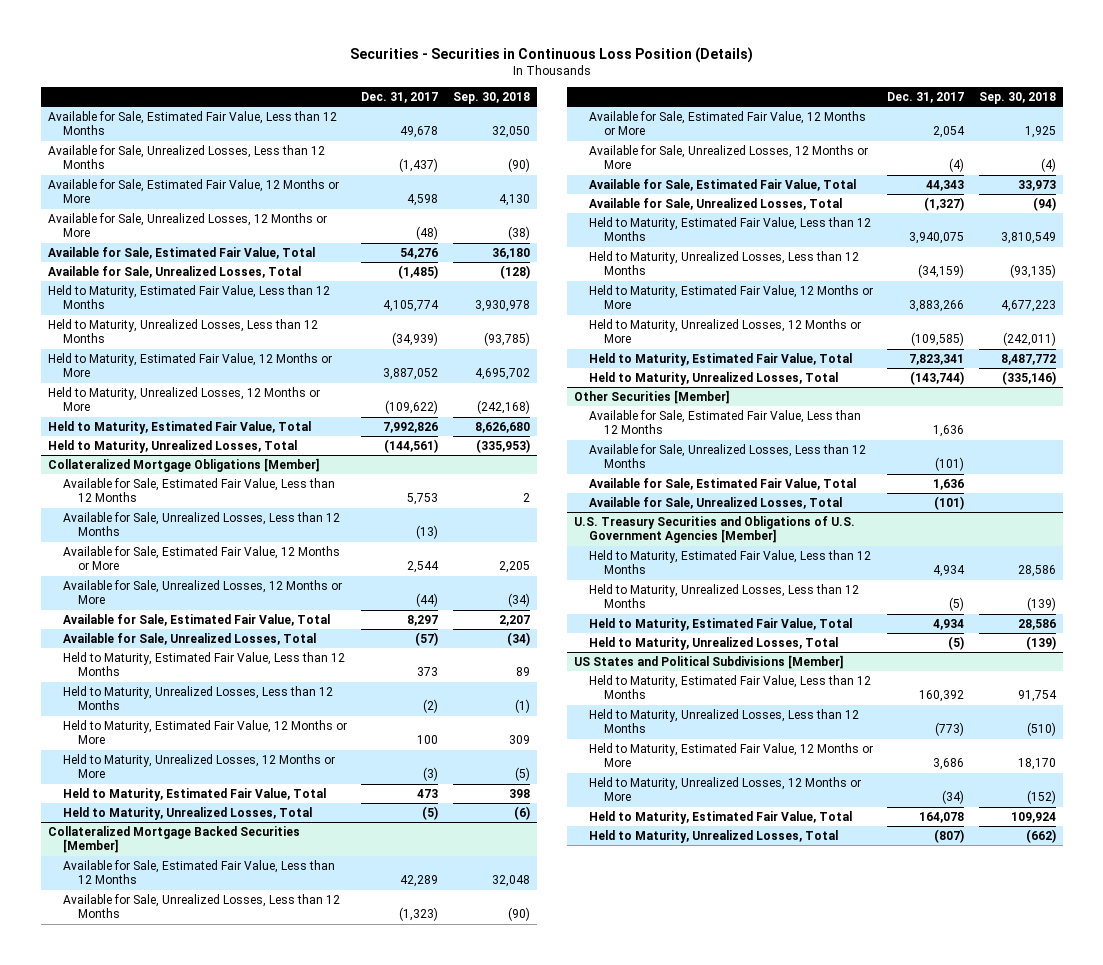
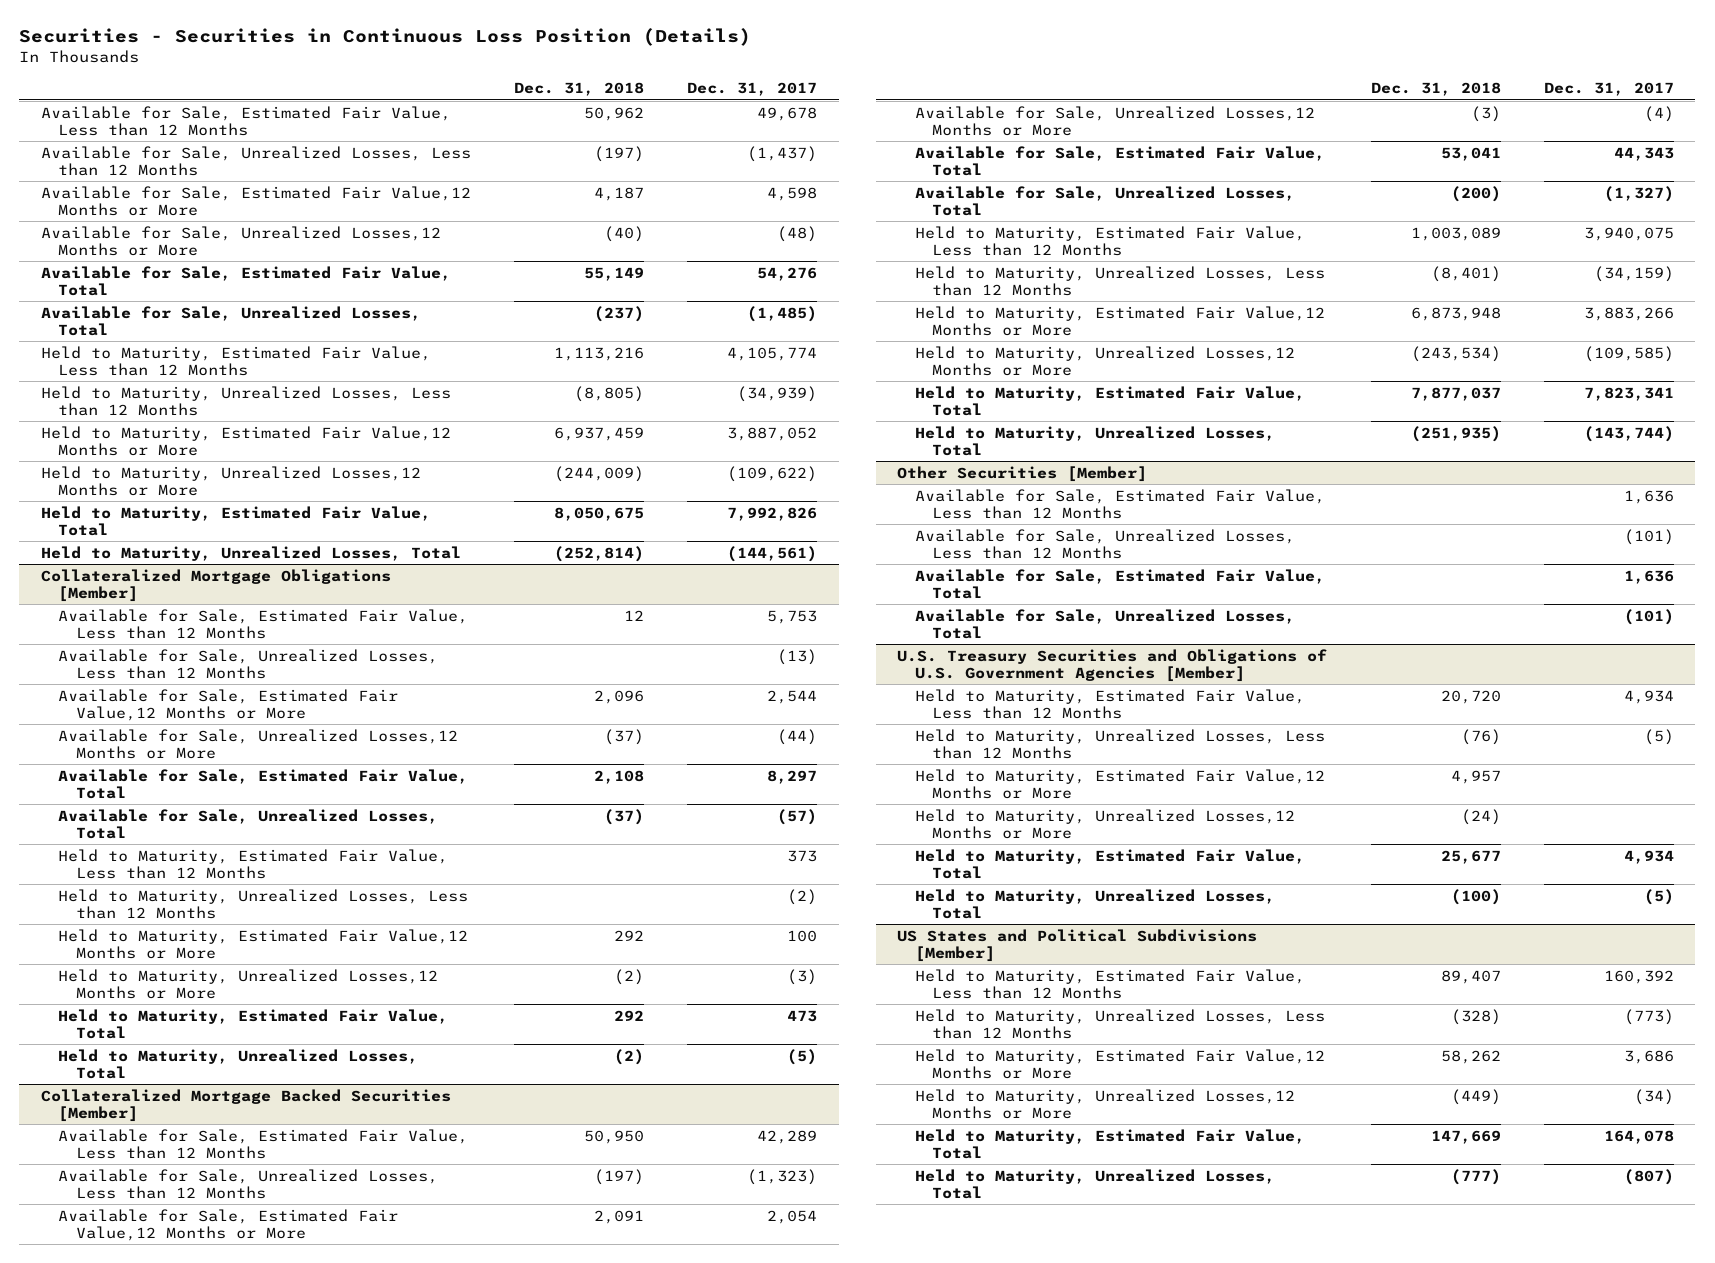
[452,92,530,105] Sep. 30, 2018 -> none
none -> [514,82,645,97] Dec. 31, 2018
[47,178,339,204] Available for Sale, Estimated Fair Value, 12 Months or More -> [41,185,472,217] Available for Sale, Estimated Fair Value,12 Months or More
[47,212,327,238] Available for Sale, Unrealized Losses, 12 Months or More -> [41,225,442,257] Available for Sale, Unrealized Losses,12 Months or More
[47,352,332,378] Held to Maturity, Estimated Fair Value, 12 Months or More -> [41,425,452,457] Held to Maturity, Estimated Fair Value,12 Months or More
[47,386,320,412] Held to Maturity, Unrealized Losses, 12 Months or More -> [41,465,422,497] Held to Maturity, Unrealized Losses,12 Months or More
[62,545,340,571] Available for Sale, Estimated Fair Value, 12 Months or More -> [58,688,399,722] Available for Sale, Estimated Fair Value,12 Months or More
[62,579,342,605] Available for Sale, Unrealized Losses, 12 Months or More -> [58,728,459,760] Available for Sale, Unrealized Losses,12 Months or More
[62,719,347,745] Held to Maturity, Estimated Fair Value, 12 Months or More -> [58,928,469,960] Held to Maturity, Estimated Fair Value,12 Months or More
[62,753,335,779] Held to Maturity, Unrealized Losses, 12 Months or More -> [58,968,439,1000] Held to Maturity, Unrealized Losses,12 Months or More
[588,110,866,136] Available for Sale, Estimated Fair Value, 12 Months or More -> [58,1208,399,1242] Available for Sale, Estimated Fair Value,12 Months or More
[588,144,868,170] Available for Sale, Unrealized Losses, 12 Months or More -> [914,105,1315,137] Available for Sale, Unrealized Losses,12 Months or More
[588,284,873,310] Held to Maturity, Estimated Fair Value, 12 Months or More -> [914,305,1325,337] Held to Maturity, Estimated Fair Value,12 Months or More
[588,318,861,344] Held to Maturity, Unrealized Losses, 12 Months or More -> [914,345,1295,377] Held to Maturity, Unrealized Losses,12 Months or More
none -> [914,768,1325,800] Held to Maturity, Estimated Fair Value,12 Months or More
none -> [914,808,1295,840] Held to Maturity, Unrealized Losses,12 Months or More
[588,742,873,768] Held to Maturity, Estimated Fair Value, 12 Months or More -> [914,1048,1325,1080] Held to Maturity, Estimated Fair Value,12 Months or More
[588,776,861,802] Held to Maturity, Unrealized Losses, 12 Months or More -> [914,1088,1295,1120] Held to Maturity, Unrealized Losses,12 Months or More

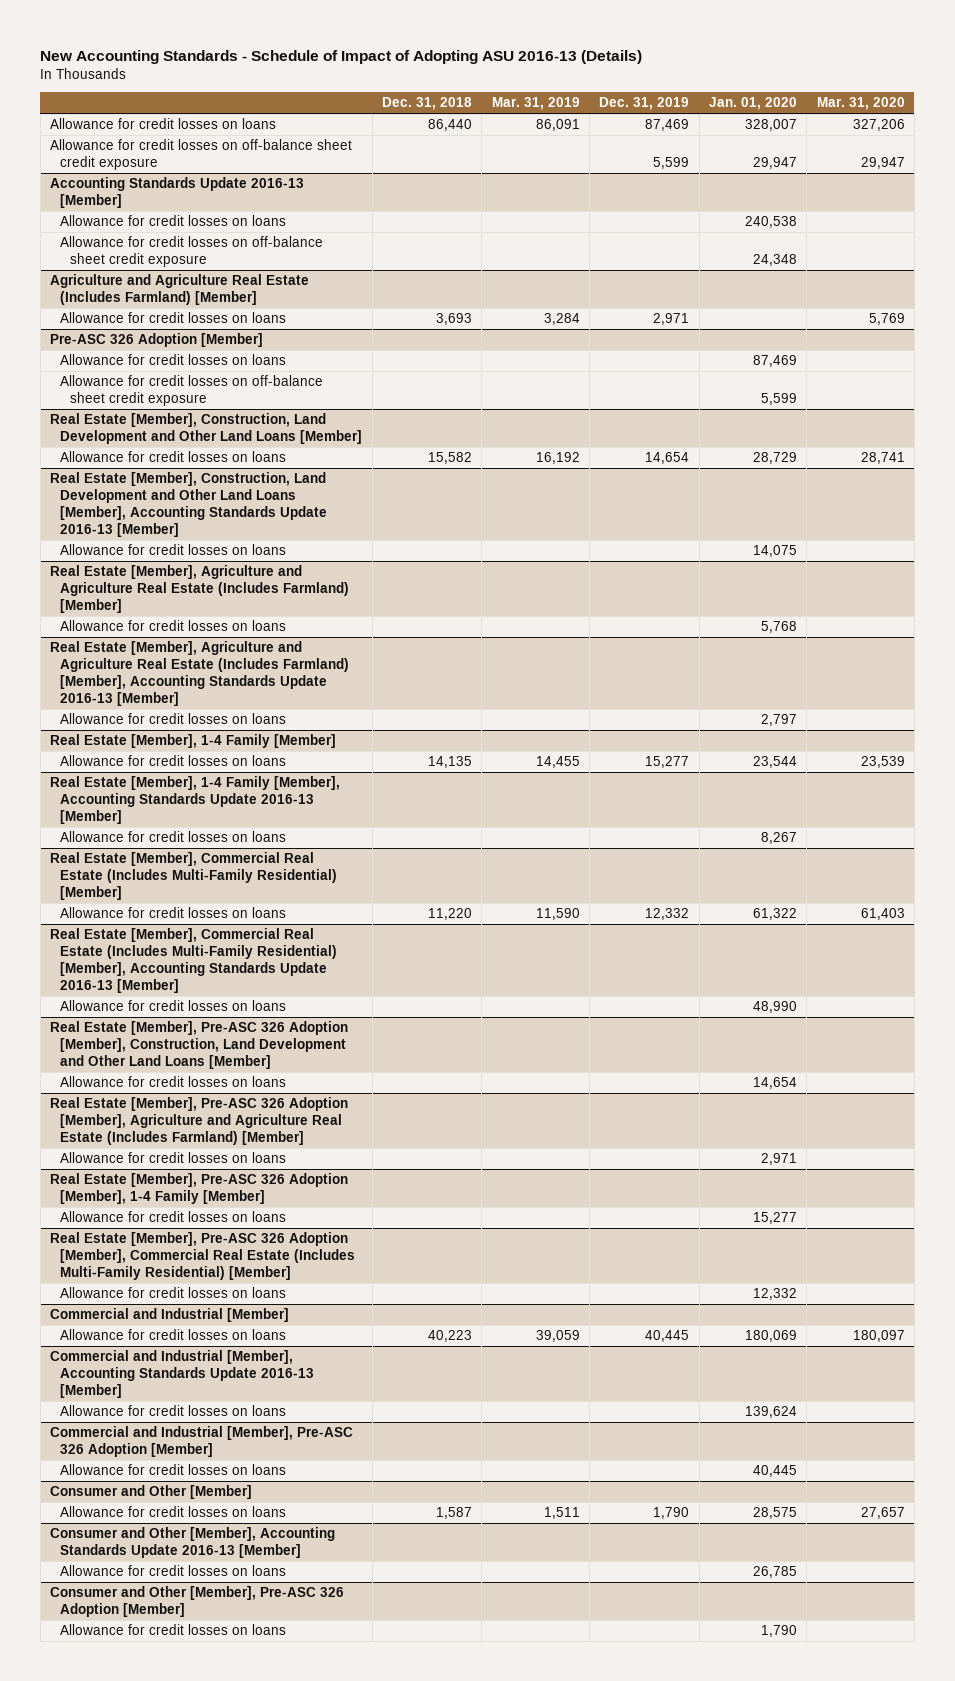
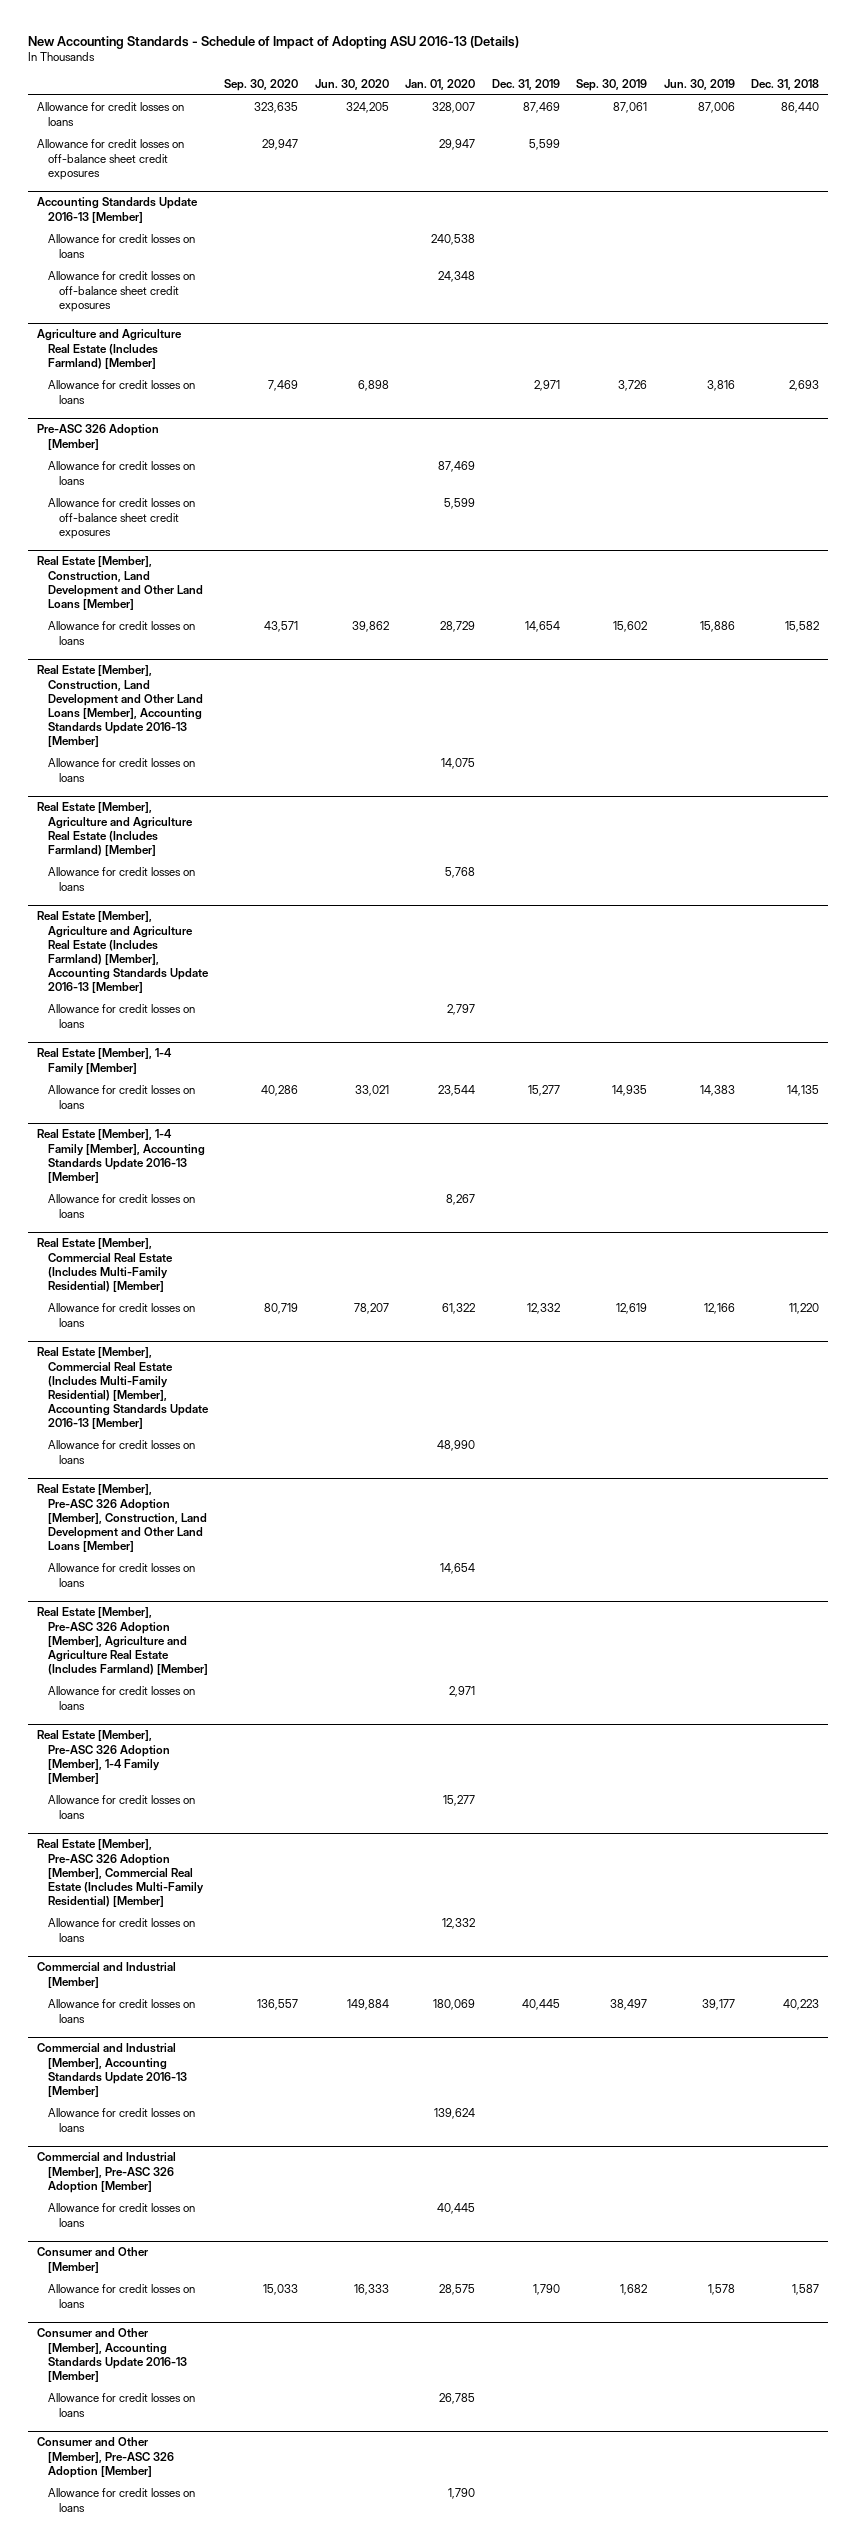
[491,97,580,111] Mar. 31, 2019 -> none
[816,97,905,111] Mar. 31, 2020 -> none
none -> [224,78,299,91] Sep. 30, 2020
none -> [314,78,389,90] Jun. 30, 2020
none -> [576,78,648,91] Sep. 30, 2019
none -> [663,78,735,90] Jun. 30, 2019
[50,138,353,170] Allowance for credit losses on off-balance sheet credit exposure -> [36,139,184,180] Allowance for credit losses on off-balance sheet credit exposures
[60,235,324,267] Allowance for credit losses on off-balance sheet credit exposure -> [47,271,195,312] Allowance for credit losses on off-balance sheet credit exposures
[435,312,472,325] 3,693 -> [789,380,820,392] 2,693
[60,374,324,406] Allowance for credit losses on off-balance sheet credit exposure -> [47,498,195,539] Allowance for credit losses on off-balance sheet credit exposures

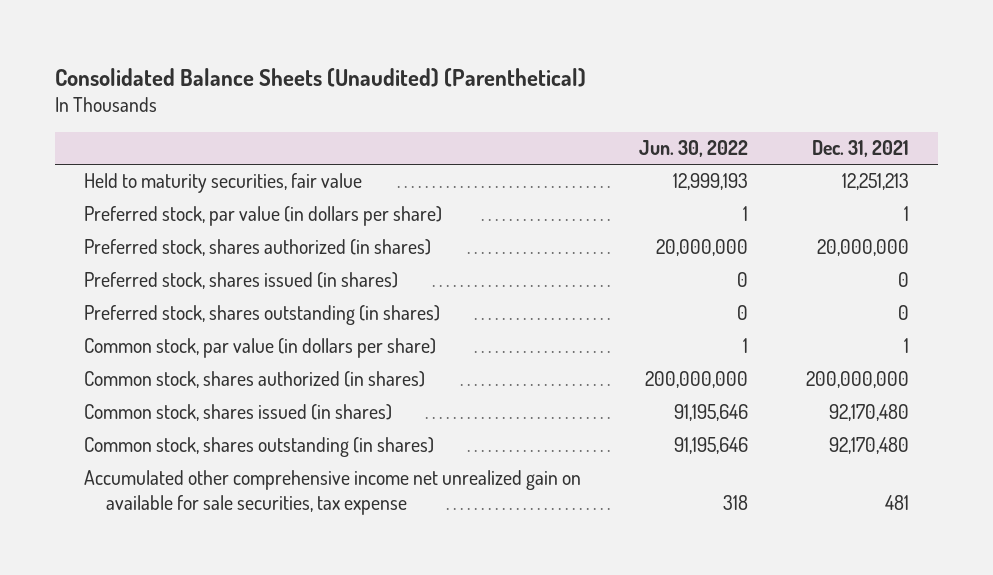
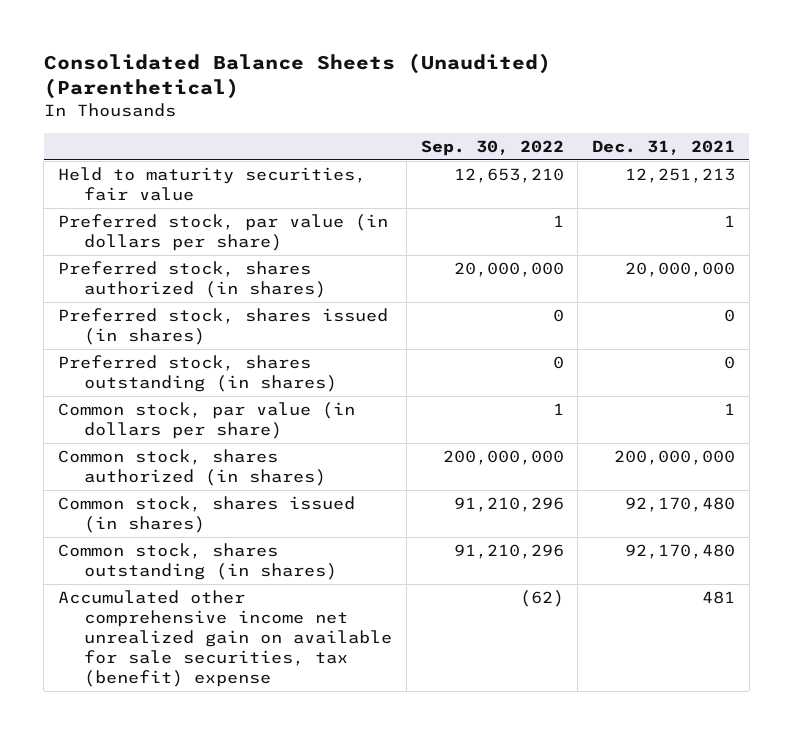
[639,140,749,158] Jun. 30, 2022 -> none
none -> [420,139,564,156] Sep. 30, 2022
[84,470,582,516] Accumulated other comprehensive income net unrealized gain on available for sale securities, tax expense -> [58,590,393,688] Accumulated other comprehensive income net unrealized gain on available for sale securities, tax (benefit) expense

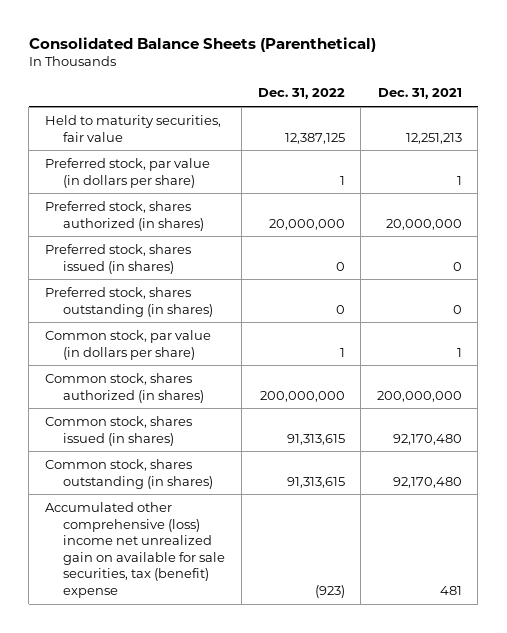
[43,53,551,100] Consolidated Balance Sheets (Unaudited) (Parenthetical) -> [28,36,376,52] Consolidated Balance Sheets (Parenthetical)
[420,139,564,156] Sep. 30, 2022 -> none
none -> [257,88,345,100] Dec. 31, 2022
[58,590,393,688] Accumulated other comprehensive income net unrealized gain on available for sale securities, tax (benefit) expense -> [44,501,226,599] Accumulated other comprehensive (loss) income net unrealized gain on available for sale securities, tax (benefit) expense

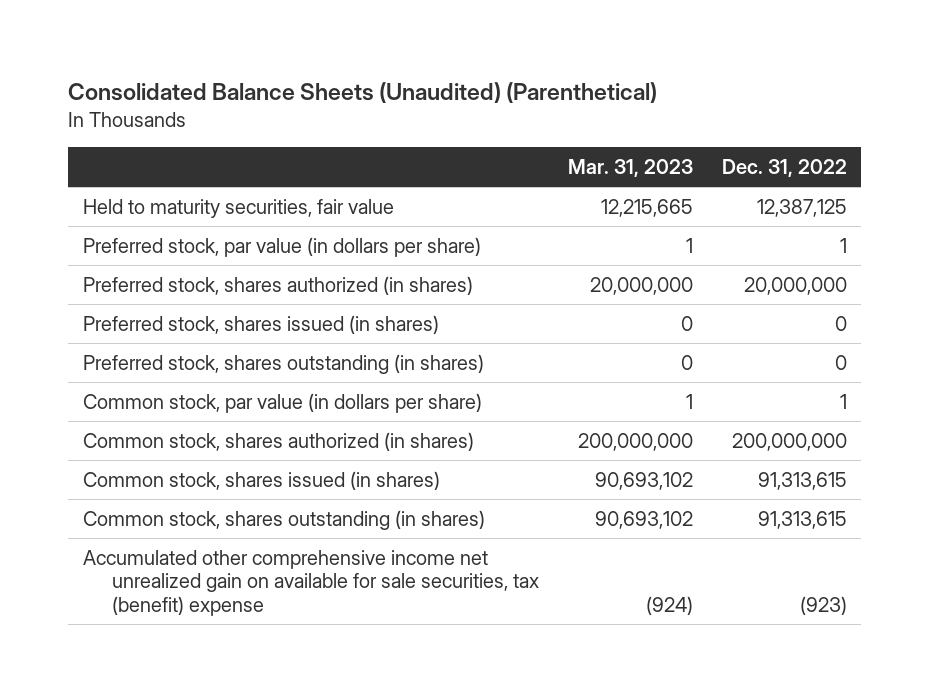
[28,36,376,52] Consolidated Balance Sheets (Parenthetical) -> [68,81,658,103] Consolidated Balance Sheets (Unaudited) (Parenthetical)
[377,88,462,100] Dec. 31, 2021 -> none
none -> [567,159,693,178] Mar. 31, 2023
[44,501,226,599] Accumulated other comprehensive (loss) income net unrealized gain on available for sale securities, tax (benefit) expense -> [82,550,539,616] Accumulated other comprehensive income net unrealized gain on available for sale securities, tax (benefit) expense

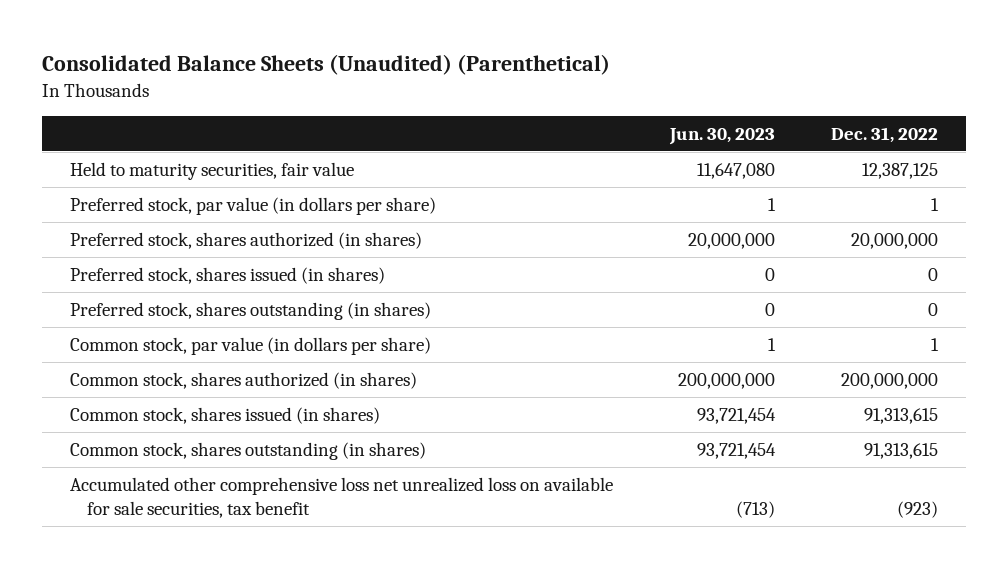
[567,159,693,178] Mar. 31, 2023 -> none
none -> [668,127,775,145] Jun. 30, 2023
[82,550,539,616] Accumulated other comprehensive income net unrealized gain on available for sale securities, tax (benefit) expense -> [70,476,614,519] Accumulated other comprehensive loss net unrealized loss on available for sale securities, tax benefit

